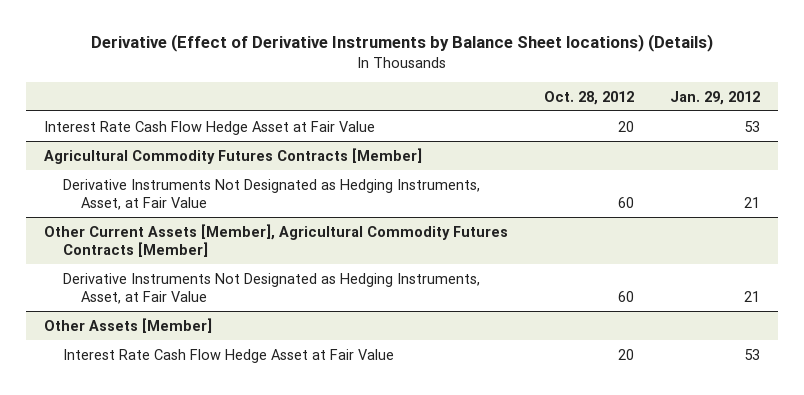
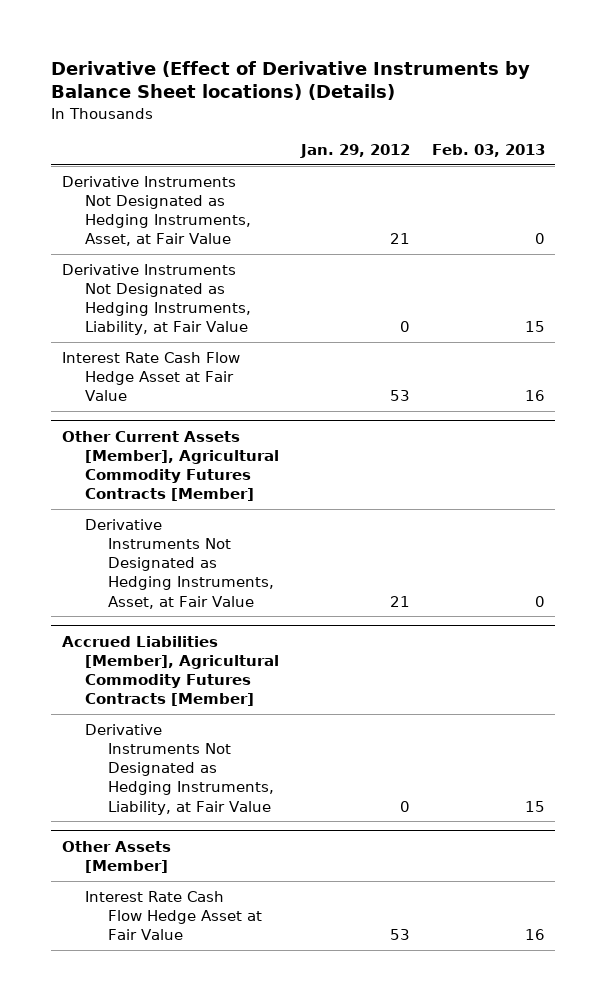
[543,90,634,105] Oct. 28, 2012 -> none
none -> [431,144,545,158] Feb. 03, 2013
[43,147,422,164] Agricultural Commodity Futures Contracts [Member] -> none
none -> [62,263,252,336] Derivative Instruments Not Designated as Hedging Instruments, Liability, at Fair Value
[43,120,375,135] Interest Rate Cash Flow Hedge Asset at Fair Value -> [62,351,241,402] Interest Rate Cash Flow Hedge Asset at Fair Value
none -> [62,635,280,706] Accrued Liabilities [Member], Agricultural Commodity Futures Contracts [Member]
none -> [85,723,275,815] Derivative Instruments Not Designated as Hedging Instruments, Liability, at Fair Value

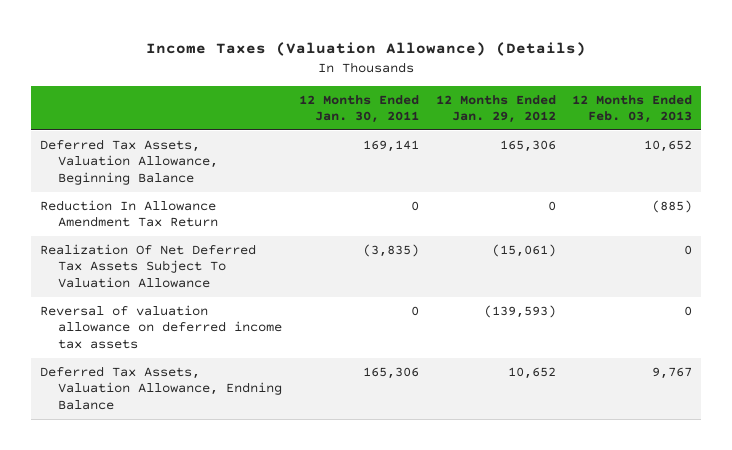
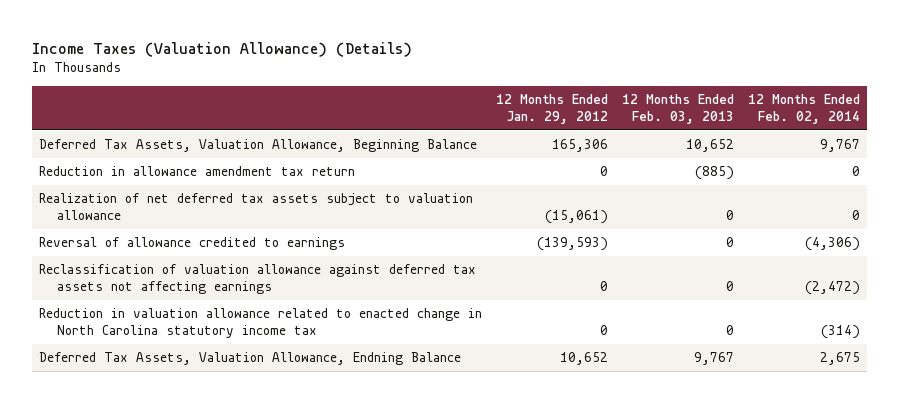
[298,94,419,124] 12 Months Ended Jan. 30, 2011 -> none
none -> [748,93,861,125] 12 Months Ended Feb. 02, 2014
[39,199,219,228] Reduction In Allowance Amendment Tax Return -> [39,166,356,177] Reduction in allowance amendment tax return
[39,243,256,289] Realization Of Net Deferred Tax Assets Subject To Valuation Allowance -> [39,193,474,221] Realization of net deferred tax assets subject to valuation allowance
[39,304,283,350] Reversal of valuation allowance on deferred income tax assets -> [39,237,346,251] Reversal of allowance credited to earnings
none -> [39,264,477,295] Reclassification of valuation allowance against deferred tax assets not affecting earnings
none -> [39,308,483,339] Reduction in valuation allowance related to enacted change in North Carolina statutory income tax

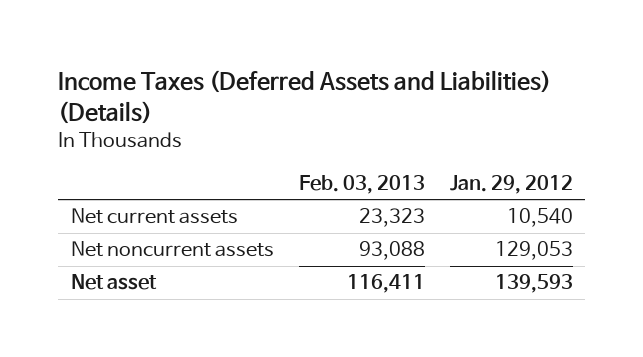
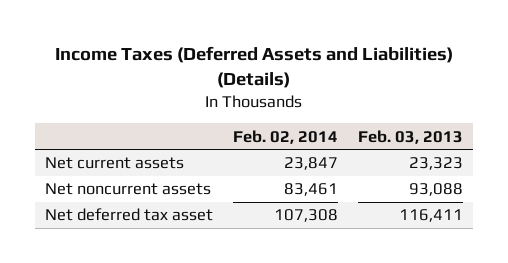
[449,175,573,195] Jan. 29, 2012 -> none
none -> [232,129,338,144] Feb. 02, 2014
[70,274,157,291] Net asset -> [44,208,213,222] Net deferred tax asset

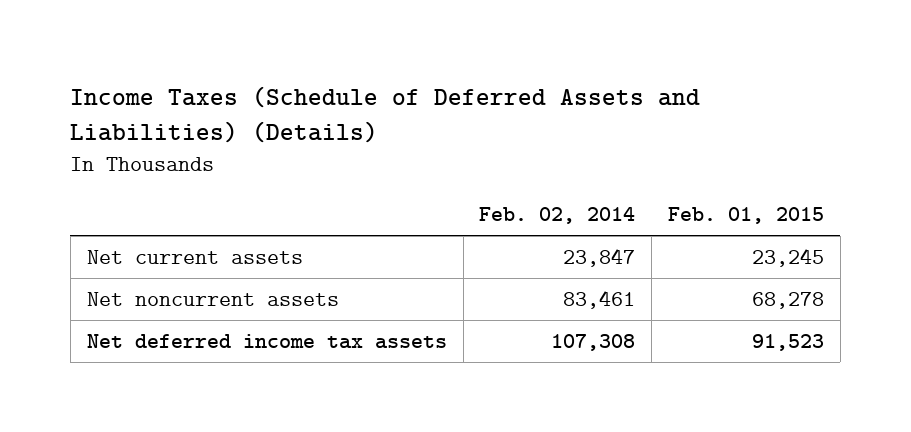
[54,45,453,89] Income Taxes (Deferred Assets and Liabilities) (Details) -> [70,86,701,144] Income Taxes (Schedule of Deferred Assets and Liabilities) (Details)
[358,129,464,144] Feb. 03, 2013 -> none
none -> [668,207,825,225] Feb. 01, 2015
[44,208,213,222] Net deferred tax asset -> [86,334,447,350] Net deferred income tax assets

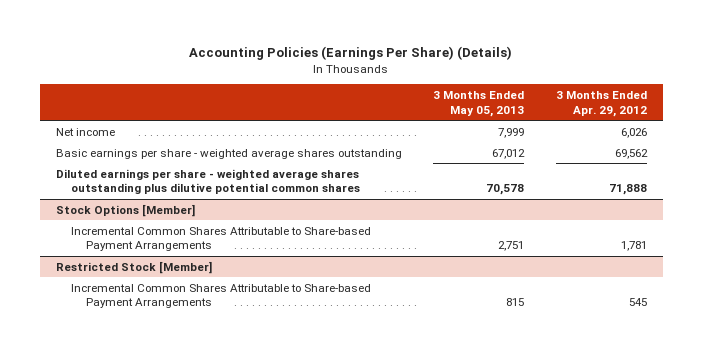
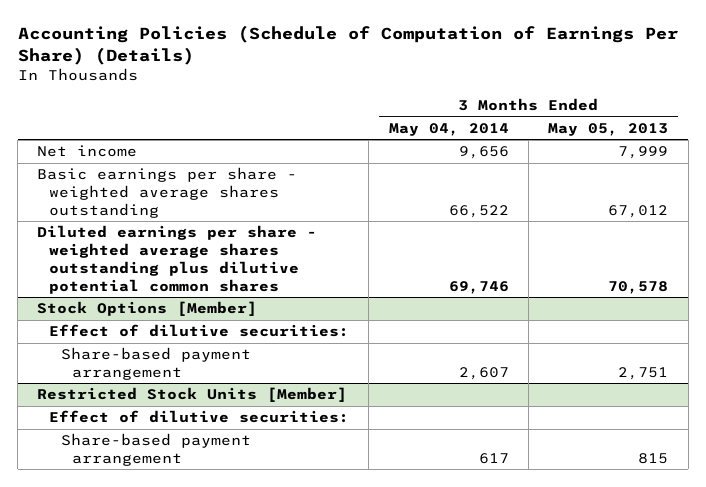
[189,46,513,61] Accounting Policies (Earnings Per Share) (Details) -> [17,25,678,66] Accounting Policies (Schedule of Computation of Earnings Per Share) (Details)
[556,90,648,117] 3 Months Ended Apr. 29, 2012 -> none
none -> [388,122,509,136] May 04, 2014
none -> [48,324,349,338] Effect of dilutive securities:
[70,226,371,252] Incremental Common Shares Attributable to Share-based Payment Arrangements -> [60,347,251,381] Share-based payment arrangement
[55,260,212,274] Restricted Stock [Member] -> [37,387,348,403] Restricted Stock Units [Member]
none -> [48,410,349,424] Effect of dilutive securities:
[70,283,371,309] Incremental Common Shares Attributable to Share-based Payment Arrangements -> [60,433,251,467] Share-based payment arrangement

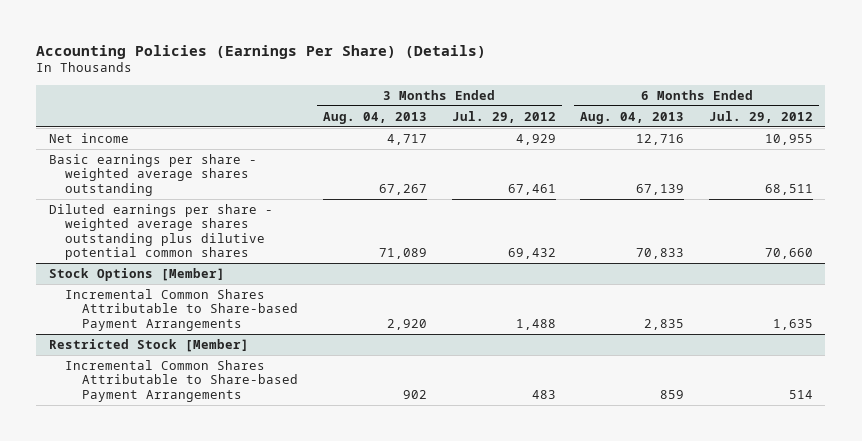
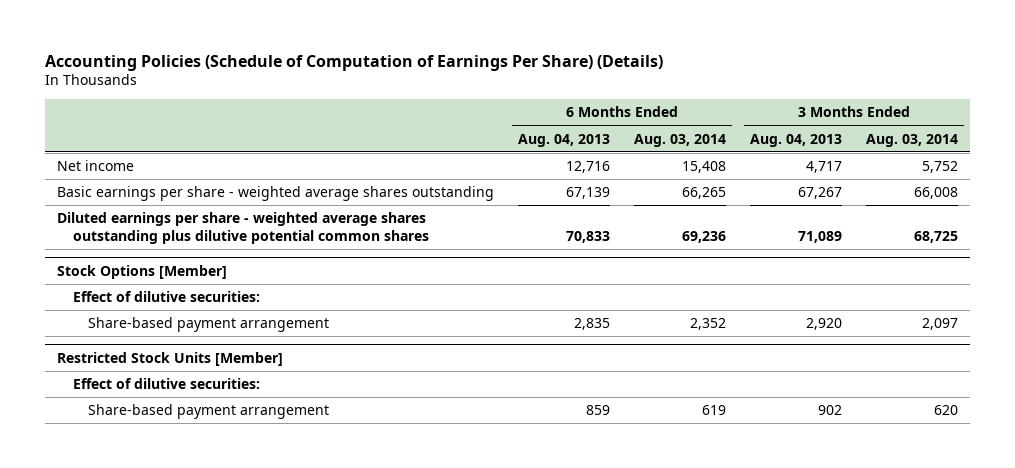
[36,44,487,59] Accounting Policies (Earnings Per Share) (Details) -> [44,54,663,71] Accounting Policies (Schedule of Computation of Earnings Per Share) (Details)
[451,110,556,123] Jul. 29, 2012 -> none
[708,110,813,123] Jul. 29, 2012 -> none
none -> [633,133,726,147] Aug. 03, 2014
none -> [865,133,958,147] Aug. 03, 2014
none -> [72,291,260,303] Effect of dilutive securities:
[65,288,299,331] Incremental Common Shares Attributable to Share-based Payment Arrangements -> [88,317,330,333] Share-based payment arrangement
[48,338,249,352] Restricted Stock [Member] -> [56,351,283,366] Restricted Stock Units [Member]
none -> [72,378,260,390] Effect of dilutive securities:
[65,359,299,402] Incremental Common Shares Attributable to Share-based Payment Arrangements -> [88,404,330,420] Share-based payment arrangement

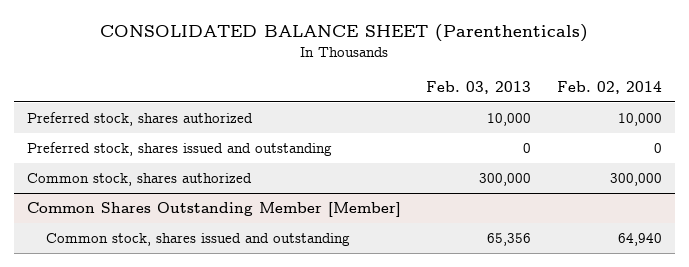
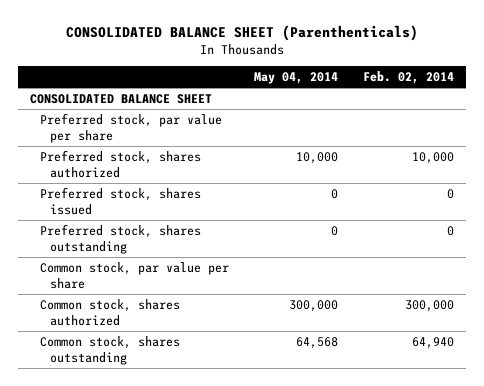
[426,80,532,94] Feb. 03, 2013 -> none
none -> [254,72,339,85] May 04, 2014
none -> [30,94,213,105] CONSOLIDATED BALANCE SHEET
none -> [40,113,223,143] Preferred stock, par value per share
none -> [40,187,202,215] Preferred stock, shares issued
[26,141,332,156] Preferred stock, shares issued and outstanding -> [40,224,202,254] Preferred stock, shares outstanding
none -> [40,262,230,289] Common stock, par value per share
[26,201,401,217] Common Shares Outstanding Member [Member] -> none
[46,232,351,246] Common stock, shares issued and outstanding -> [40,336,181,365] Common stock, shares outstanding

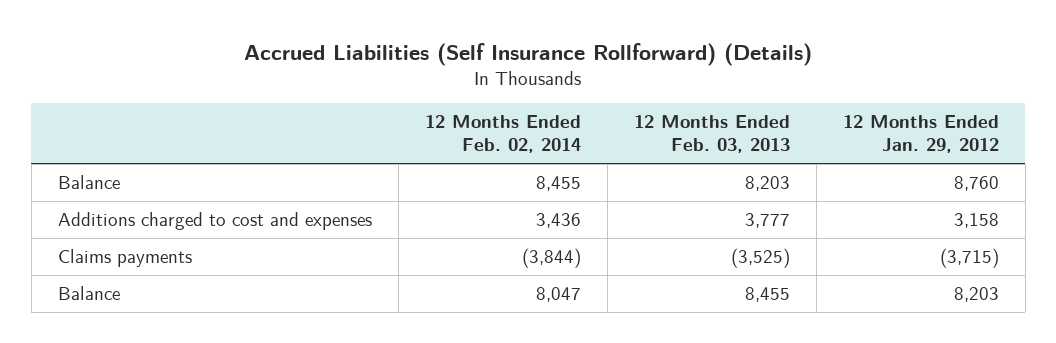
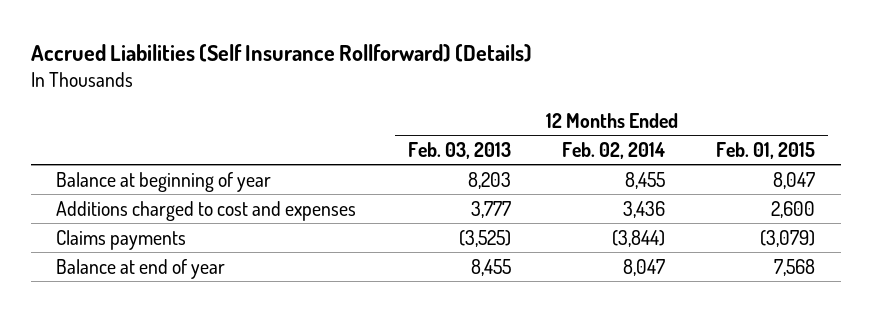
[842,115,999,154] 12 Months Ended Jan. 29, 2012 -> none
none -> [716,141,816,159] Feb. 01, 2015
[57,174,120,189] Balance -> [56,171,272,192] Balance at beginning of year
[57,285,120,300] Balance -> [56,258,226,279] Balance at end of year

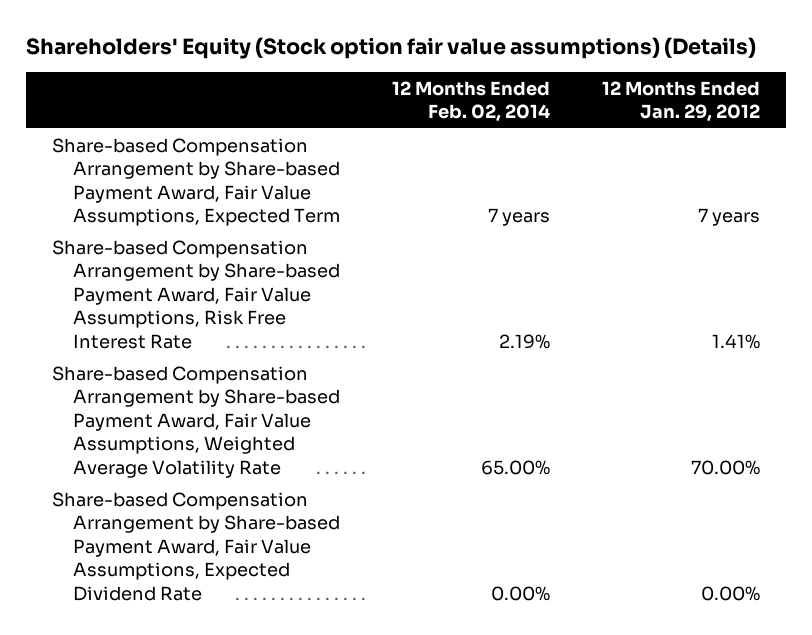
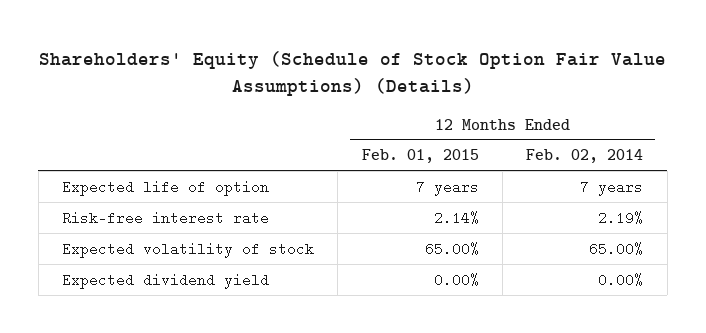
[25,37,756,60] Shareholders' Equity (Stock option fair value assumptions) (Details) -> [38,51,666,96] Shareholders' Equity (Schedule of Stock Option Fair Value Assumptions) (Details)
[601,80,760,123] 12 Months Ended Jan. 29, 2012 -> none
none -> [361,149,479,164] Feb. 01, 2015
[51,137,340,227] Share-based Compensation Arrangement by Share-based Payment Award, Fair Value Assumptions, Expected Term -> [62,179,270,196] Expected life of option
[51,239,340,349] Share-based Compensation Arrangement by Share-based Payment Award, Fair Value Assumptions, Risk Free Interest Rate -> [62,210,270,225] Risk-free interest rate
[51,365,340,478] Share-based Compensation Arrangement by Share-based Payment Award, Fair Value Assumptions, Weighted Average Volatility Rate -> [62,241,315,258] Expected volatility of stock
[51,491,340,601] Share-based Compensation Arrangement by Share-based Payment Award, Fair Value Assumptions, Expected Dividend Rate -> [62,272,270,289] Expected dividend yield

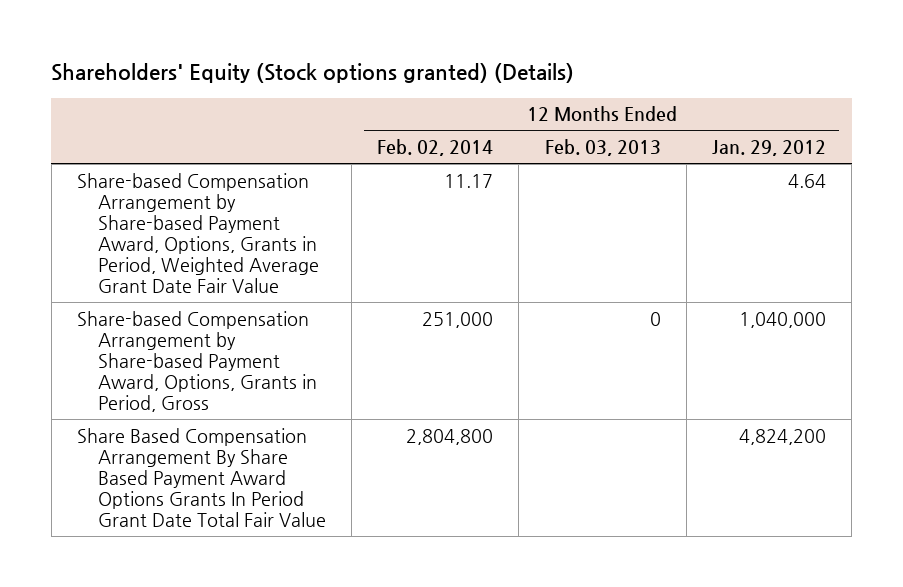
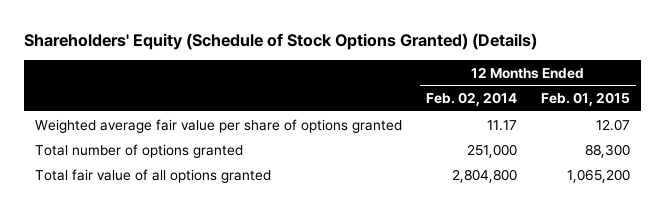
[51,63,575,84] Shareholders' Equity (Stock options granted) (Details) -> [23,32,537,50] Shareholders' Equity (Schedule of Stock Options Granted) (Details)
[544,139,661,157] Feb. 03, 2013 -> none
[712,140,827,157] Jan. 29, 2012 -> none
none -> [540,91,630,106] Feb. 01, 2015
[77,172,319,294] Share-based Compensation Arrangement by Share-based Payment Award, Options, Grants in Period, Weighted Average Grant Date Fair Value -> [35,118,403,133] Weighted average fair value per share of options granted
[77,310,317,413] Share-based Compensation Arrangement by Share-based Payment Award, Options, Grants in Period, Gross -> [35,143,244,158] Total number of options granted
[77,427,326,528] Share Based Compensation Arrangement By Share Based Payment Award Options Grants In Period Grant Date Total Fair Value -> [35,168,272,183] Total fair value of all options granted

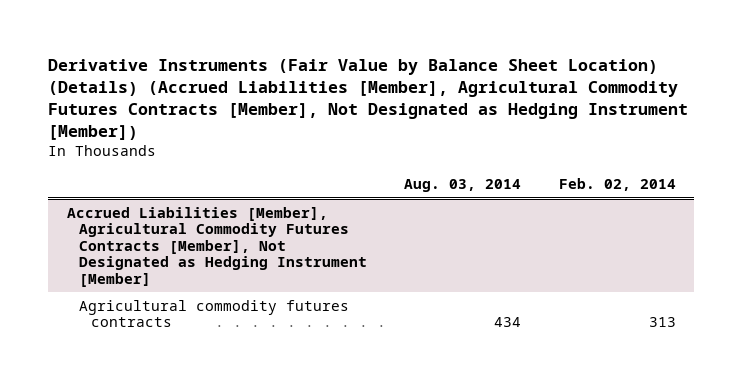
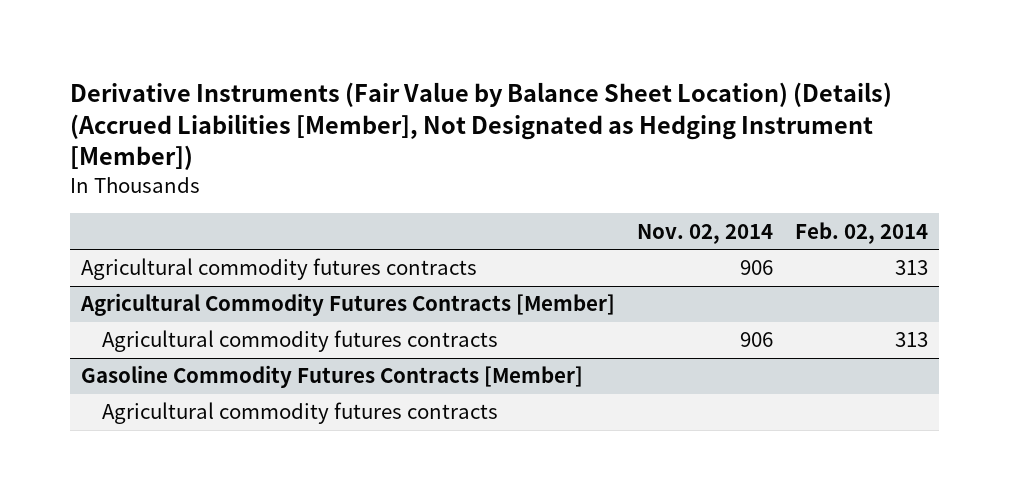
[48,58,689,141] Derivative Instruments (Fair Value by Balance Sheet Location) (Details) (Accrued Liabilities [Member], Agricultural Commodity Futures Contracts [Member], Not Designated as Hedging Instrument [Member]) -> [70,81,893,171] Derivative Instruments (Fair Value by Balance Sheet Location) (Details) (Accrued Liabilities [Member], Not Designated as Hedging Instrument [Member])
[404,179,522,193] Aug. 03, 2014 -> none
none -> [637,223,774,244] Nov. 02, 2014
[67,206,367,287] Accrued Liabilities [Member], Agricultural Commodity Futures Contracts [Member], Not Designated as Hedging Instrument [Member] -> none
none -> [80,293,616,317] Agricultural Commodity Futures Contracts [Member]
none -> [101,330,498,353] Agricultural commodity futures contracts
none -> [81,365,584,389] Gasoline Commodity Futures Contracts [Member]
none -> [101,402,498,425] Agricultural commodity futures contracts

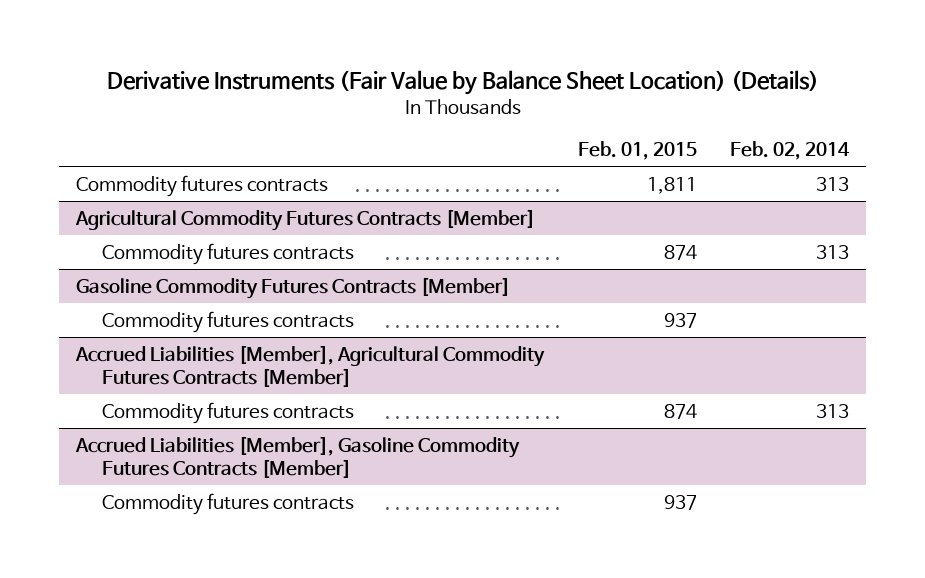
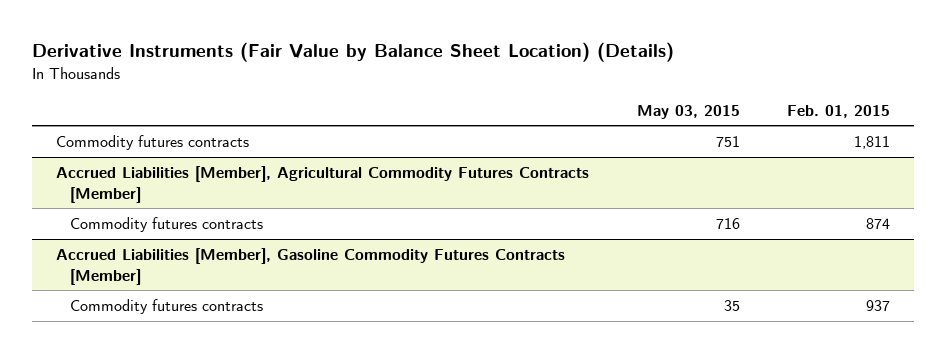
[730,140,851,160] Feb. 02, 2014 -> none
none -> [636,104,740,119] May 03, 2015
[74,208,535,231] Agricultural Commodity Futures Contracts [Member] -> none
[102,242,355,265] Commodity futures contracts -> none
[75,276,510,299] Gasoline Commodity Futures Contracts [Member] -> none
[102,310,355,333] Commodity futures contracts -> none

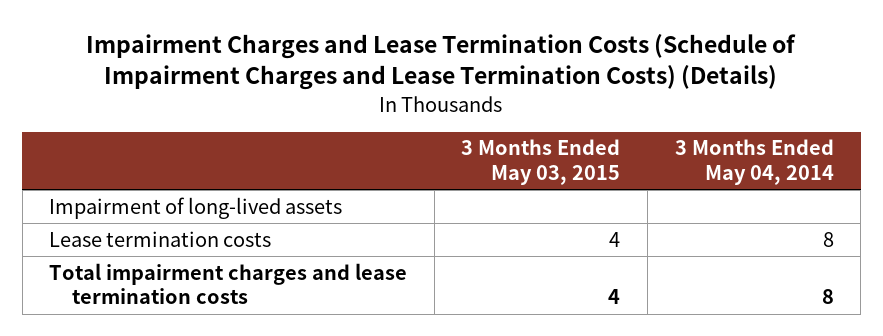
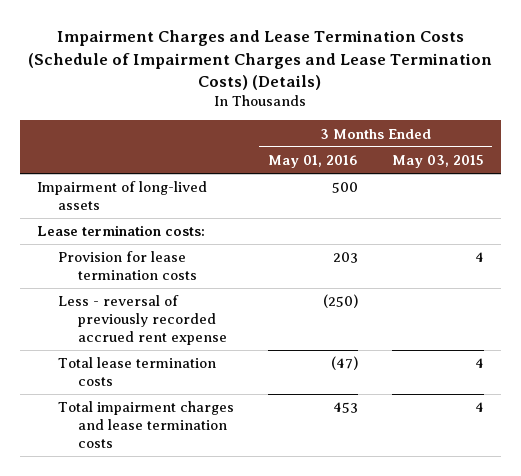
[674,139,834,186] 3 Months Ended May 04, 2014 -> none
none -> [267,155,358,169] May 01, 2016
none -> [37,225,206,237] Lease termination costs:
none -> [57,251,197,281] Provision for lease termination costs
none -> [57,295,227,346] Less - reversal of previously recorded accrued rent expense
[49,230,272,247] Lease termination costs -> [57,357,216,387] Total lease termination costs

